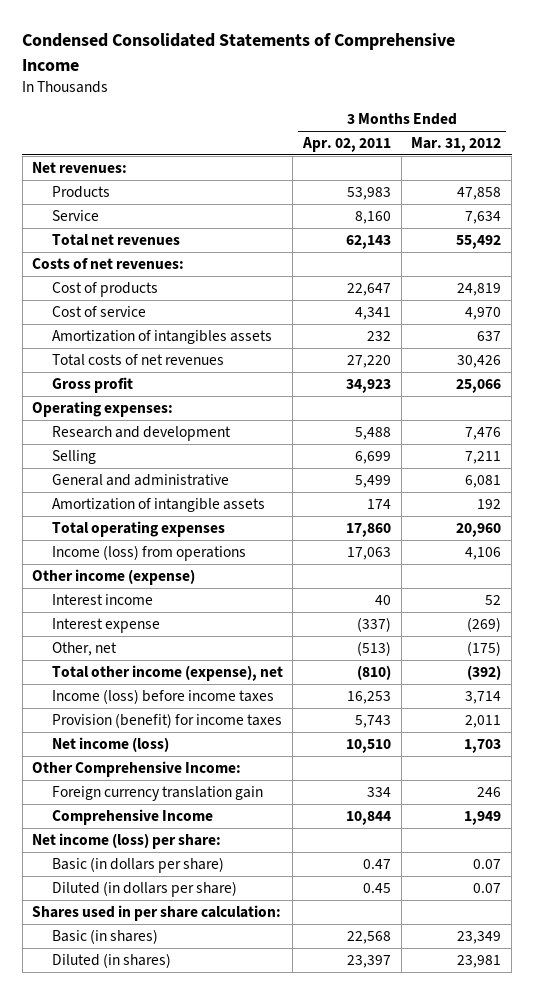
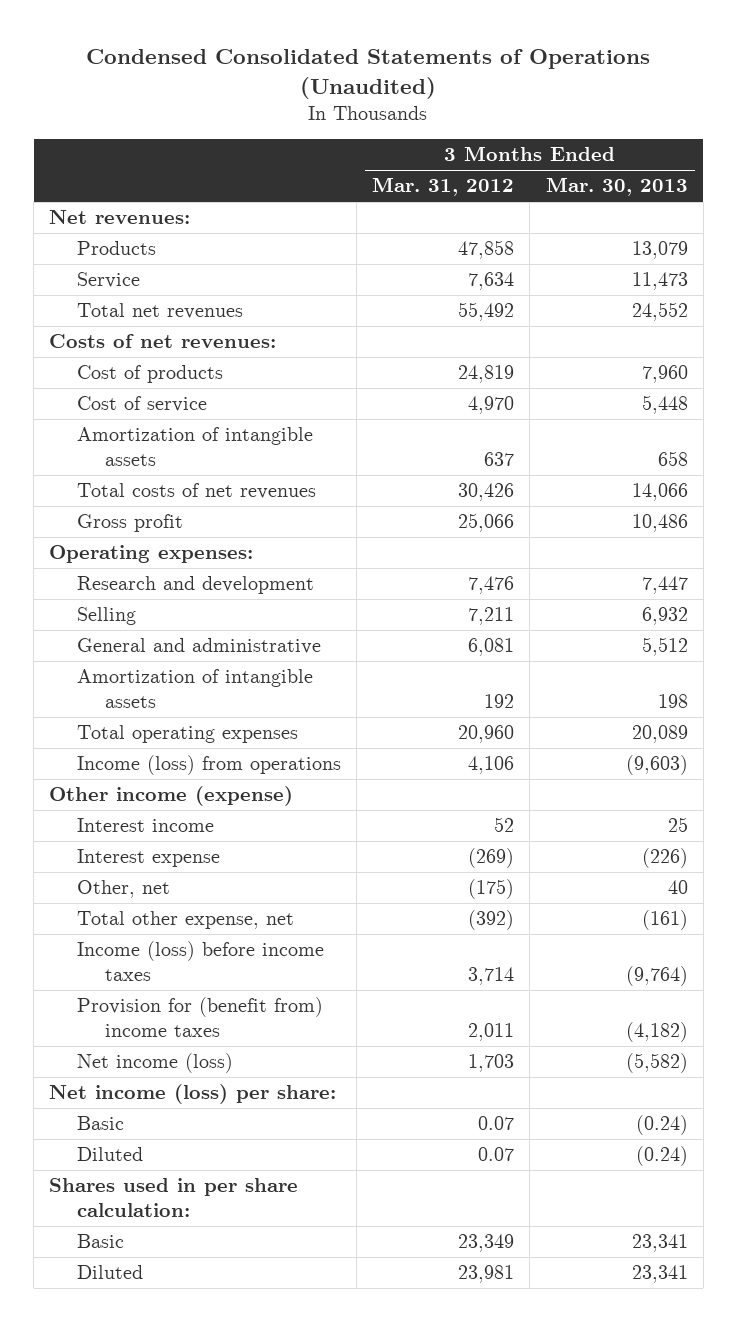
[22,33,456,71] Condensed Consolidated Statements of Comprehensive Income -> [86,48,651,99] Condensed Consolidated Statements of Operations (Unaudited)
[302,137,392,153] Apr. 02, 2011 -> none
none -> [545,177,688,197] Mar. 30, 2013
[51,330,272,345] Amortization of intangibles assets -> [77,427,314,467] Amortization of intangible assets
[51,665,283,682] Total other income (expense), net -> [77,911,295,930] Total other expense, net
[51,713,282,729] Provision (benefit) for income taxes -> [77,997,324,1038] Provision for (benefit from) income taxes
[32,761,242,778] Other Comprehensive Income: -> none
[51,786,263,802] Foreign currency translation gain -> none
[51,809,213,826] Comprehensive Income -> none
[51,857,224,874] Basic (in dollars per share) -> [77,1116,125,1131] Basic
[51,881,237,898] Diluted (in dollars per share) -> [77,1147,144,1162] Diluted
[51,929,158,945] Basic (in shares) -> [77,1234,125,1249] Basic
[51,953,171,969] Diluted (in shares) -> [77,1265,144,1280] Diluted

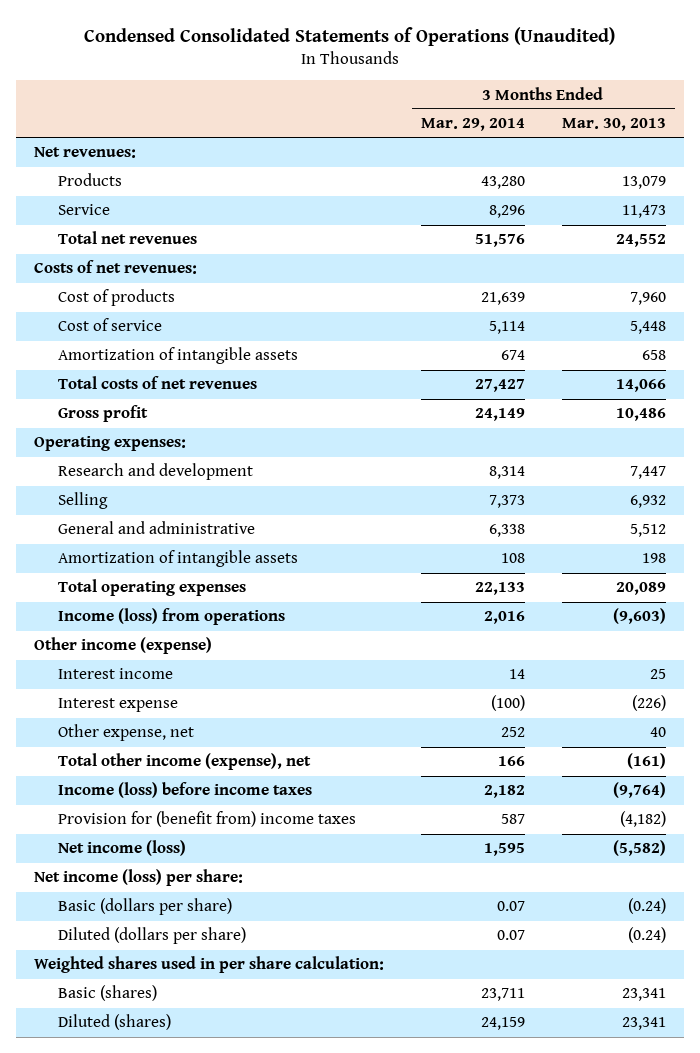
[372,177,515,197] Mar. 31, 2012 -> none
none -> [421,118,526,132] Mar. 29, 2014
[77,880,171,899] Other, net -> [58,724,195,742] Other expense, net
[77,911,295,930] Total other expense, net -> [58,753,312,771] Total other income (expense), net
[77,1116,125,1131] Basic -> [58,898,233,916] Basic (dollars per share)
[77,1147,144,1162] Diluted -> [58,927,247,945] Diluted (dollars per share)
[49,1178,299,1218] Shares used in per share calculation: -> [34,956,385,974] Weighted shares used in per share calculation:
[77,1234,125,1249] Basic -> [58,985,158,1002] Basic (shares)
[77,1265,144,1280] Diluted -> [58,1014,172,1031] Diluted (shares)

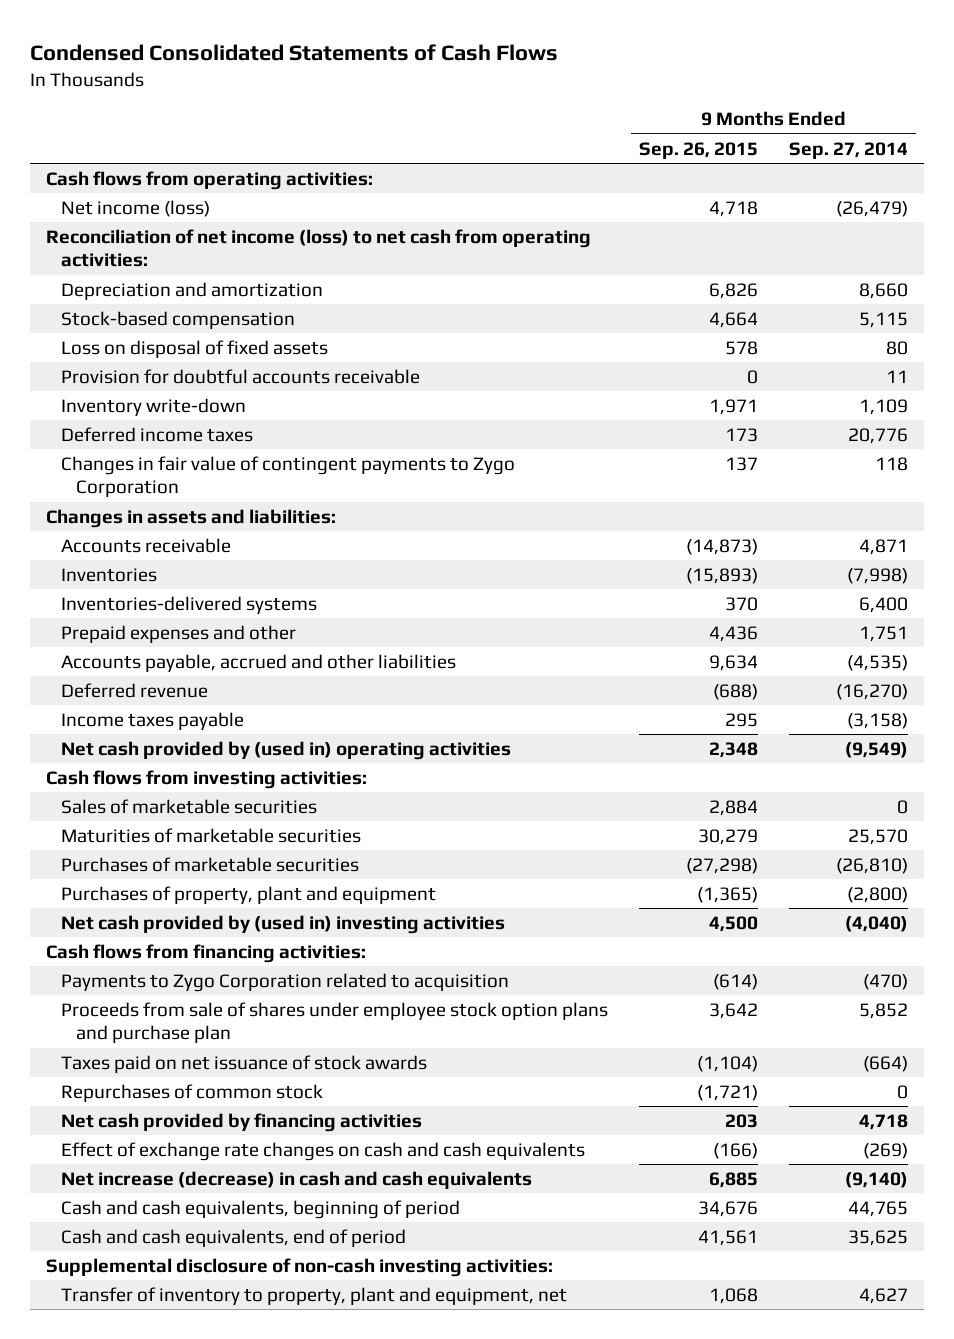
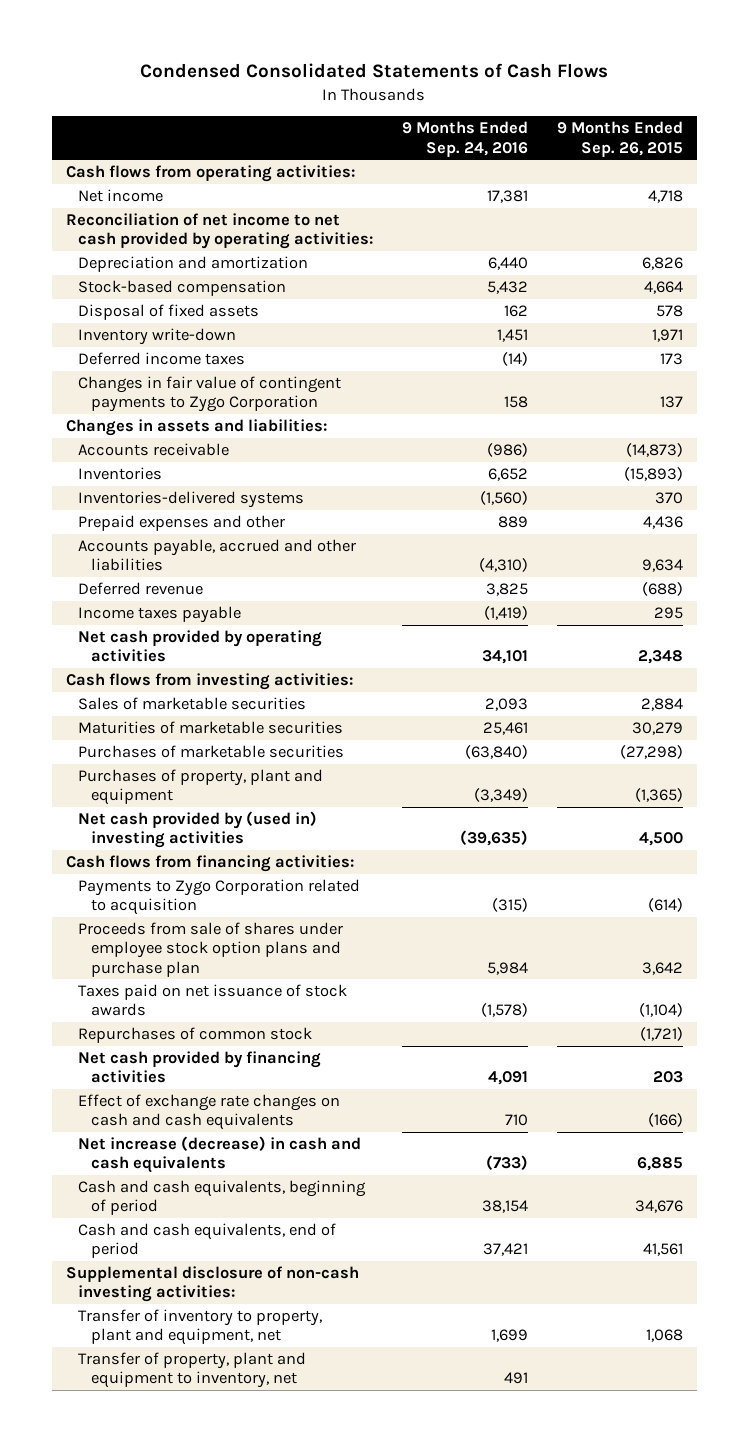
[789,141,909,159] Sep. 27, 2014 -> none
none -> [402,121,529,157] 9 Months Ended Sep. 24, 2016
[61,199,211,217] Net income (loss) -> [78,189,164,203] Net income
[45,228,591,268] Reconciliation of net income (loss) to net cash from operating activities: -> [65,213,374,250] Reconciliation of net income to net cash provided by operating activities:
[61,368,421,384] Provision for doubtful accounts receivable -> none
[61,339,329,358] Loss on disposal of fixed assets -> [78,304,260,321] Disposal of fixed assets
[61,740,512,760] Net cash provided by (used in) operating activities -> [78,630,323,663] Net cash provided by operating activities
none -> [78,1352,307,1389] Transfer of property, plant and equipment to inventory, net

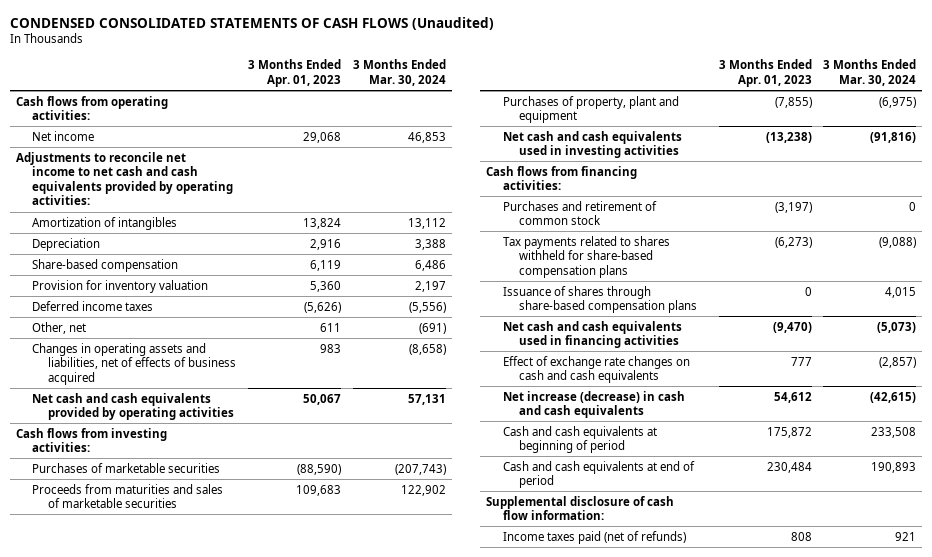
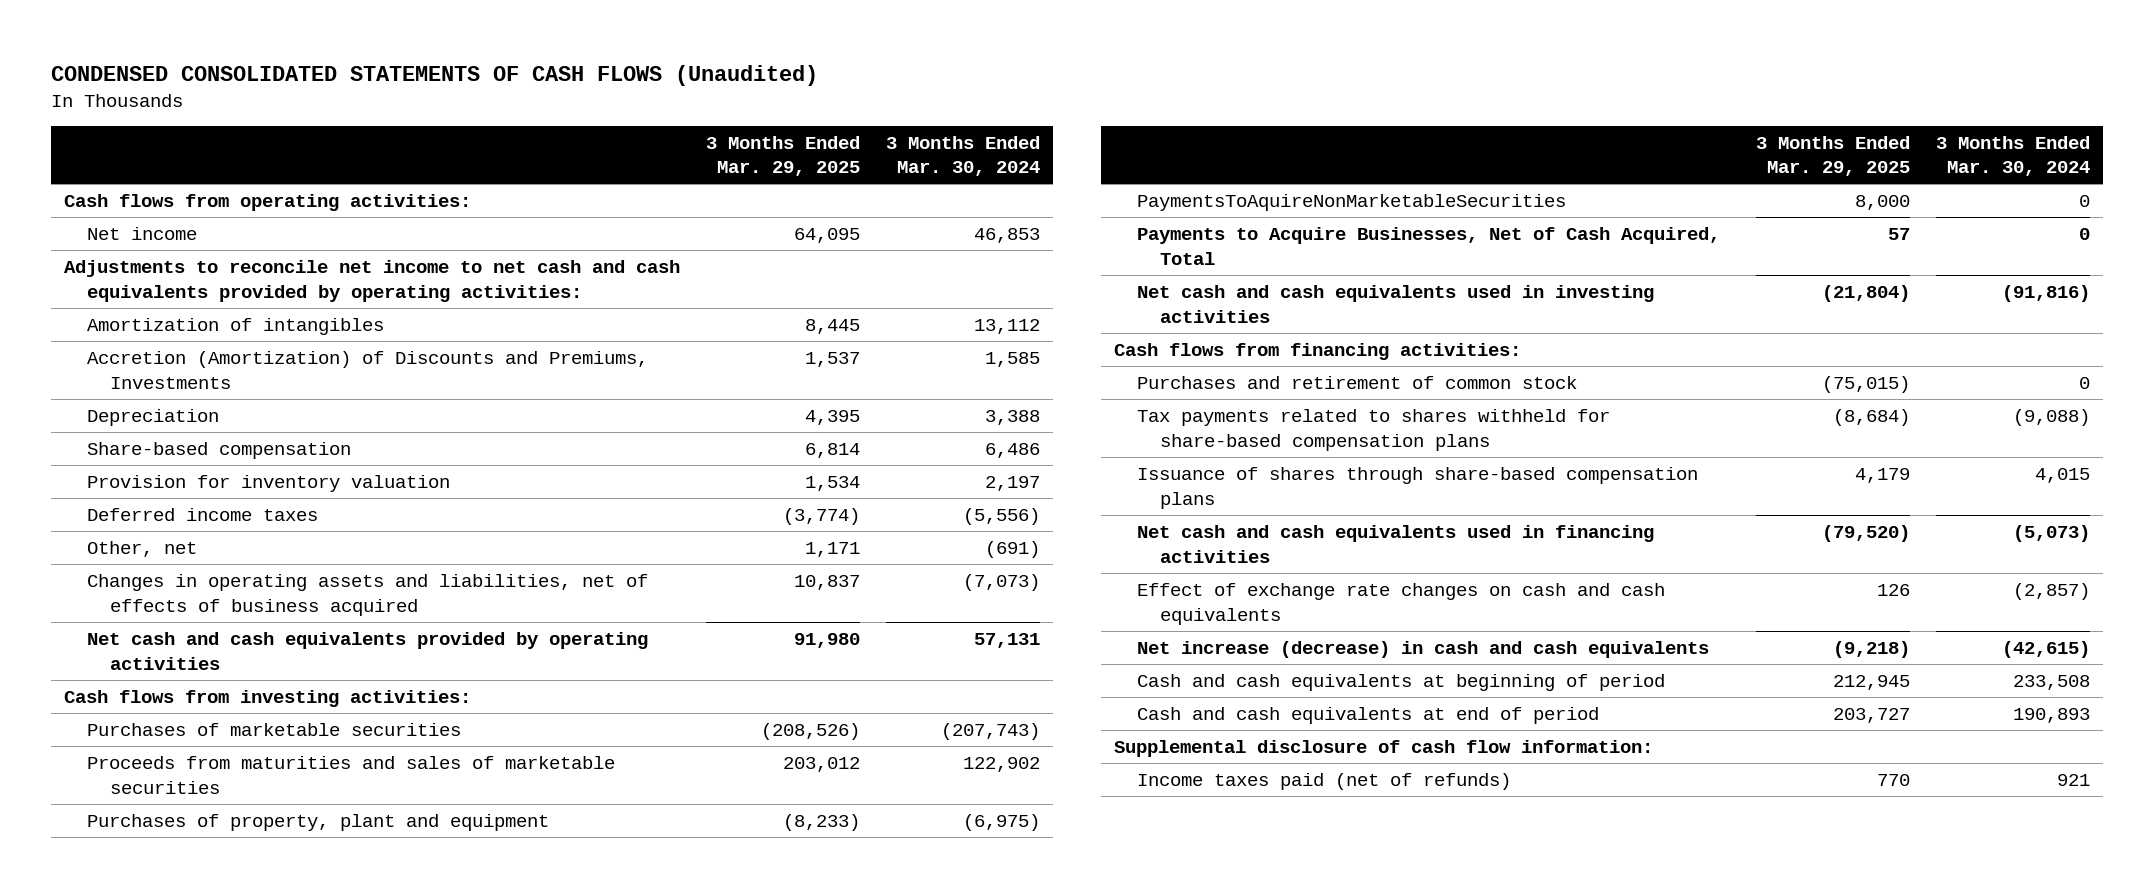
[247,59,341,87] 3 Months Ended Apr. 01, 2023 -> none
none -> [706,135,861,177] 3 Months Ended Mar. 29, 2025
none -> [86,350,648,389] Accretion (Amortization) of Discounts and Premiums, Investments
[408,343,446,355] (8,658) -> [963,573,1041,591] (7,073)
none -> [1137,193,1567,211] PaymentsToAquireNonMarketableSecurities
none -> [1137,226,1721,265] Payments to Acquire Businesses, Net of Cash Acquired, Total

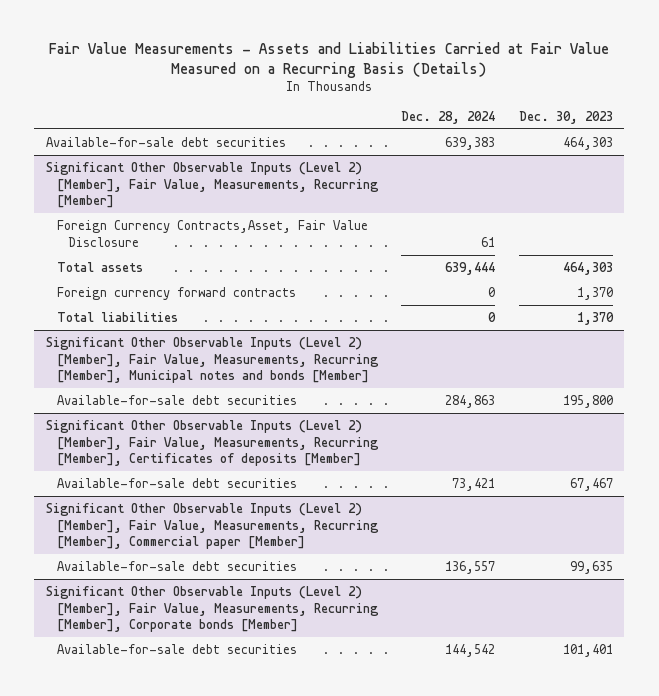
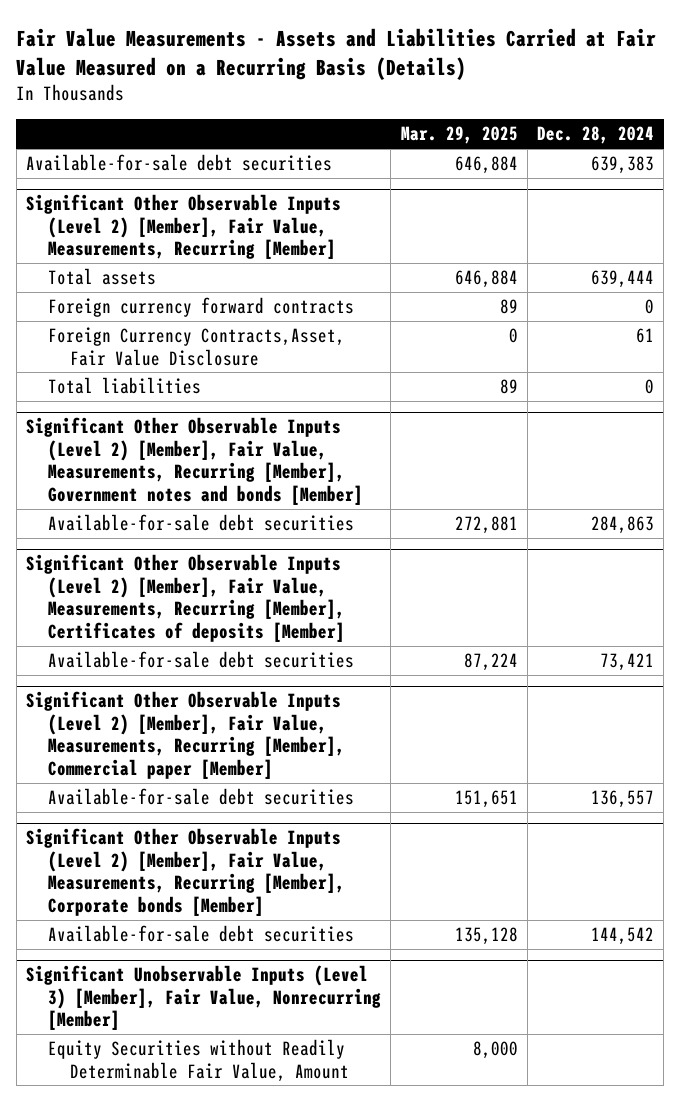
[518,110,613,124] Dec. 30, 2023 -> none
none -> [400,126,518,145] Mar. 29, 2025
[57,219,369,247] Foreign Currency Contracts,Asset, Fair Value Disclosure -> [48,326,346,366] Foreign Currency Contracts,Asset, Fair Value Disclosure
[45,336,380,384] Significant Other Observable Inputs (Level 2) [Member], Fair Value, Measurements, Recurring [Member], Municipal notes and bonds [Member] -> [26,417,364,505] Significant Other Observable Inputs (Level 2) [Member], Fair Value, Measurements, Recurring [Member], Government notes and bonds [Member]
none -> [26,965,382,1031] Significant Unobservable Inputs (Level 3) [Member], Fair Value, Nonrecurring [Member]
none -> [48,1038,350,1082] Equity Securities without Readily Determinable Fair Value, Amount

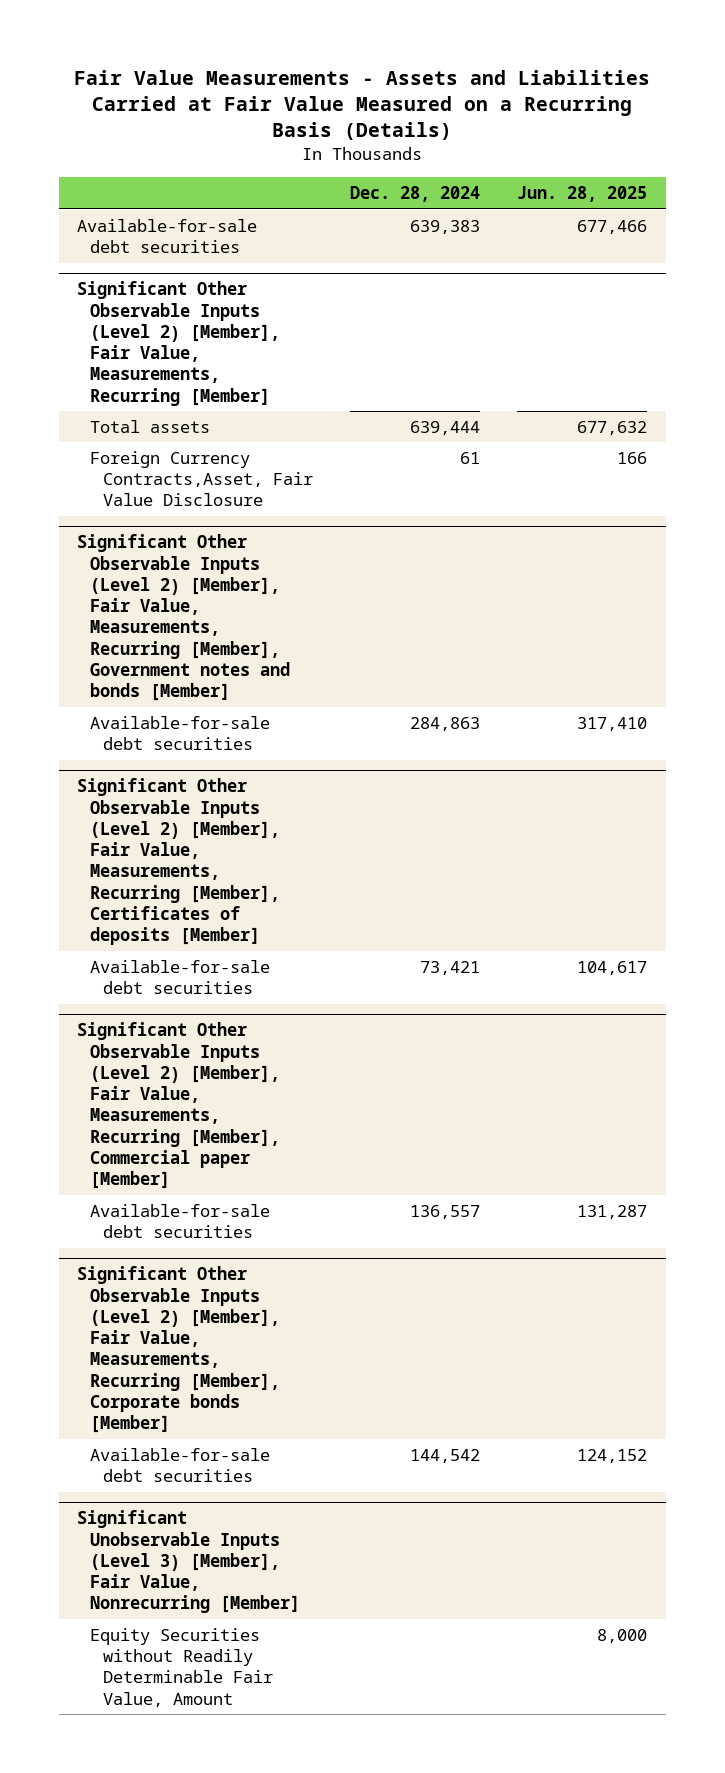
[400,126,518,145] Mar. 29, 2025 -> none
none -> [517,186,648,203] Jun. 28, 2025
[48,296,355,317] Foreign currency forward contracts -> none
[48,376,202,394] Total liabilities -> none

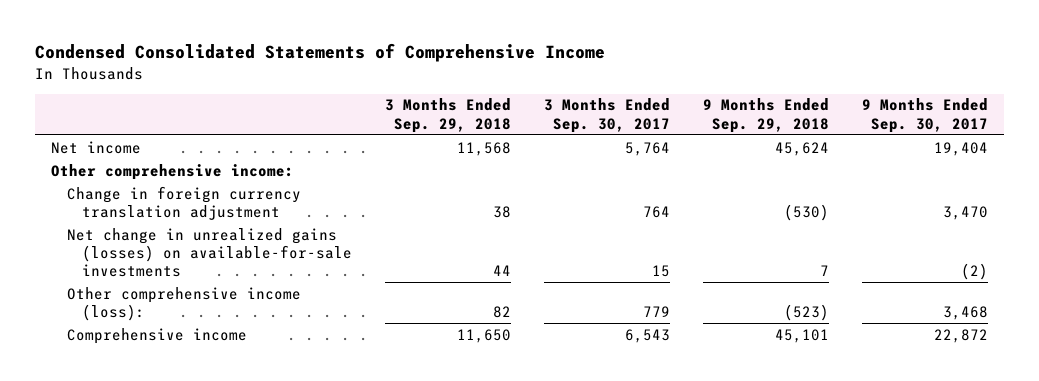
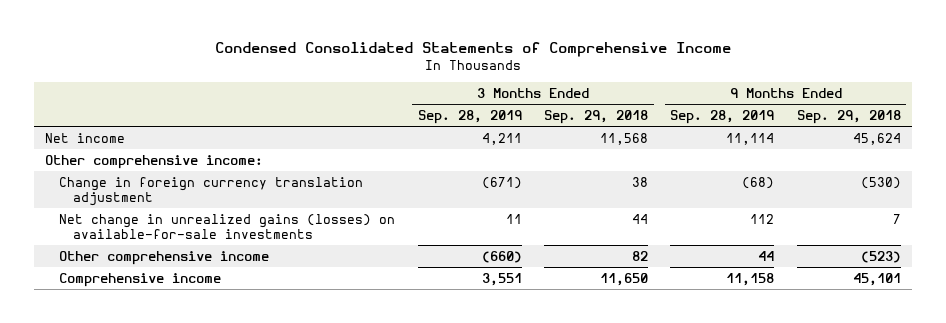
[543,98,670,133] 3 Months Ended Sep. 30, 2017 -> none
[861,98,988,133] 9 Months Ended Sep. 30, 2017 -> none
none -> [417,109,522,124] Sep. 28, 2019
none -> [670,109,775,124] Sep. 28, 2019
[66,286,301,321] Other comprehensive income (loss): -> [59,250,270,265] Other comprehensive income

